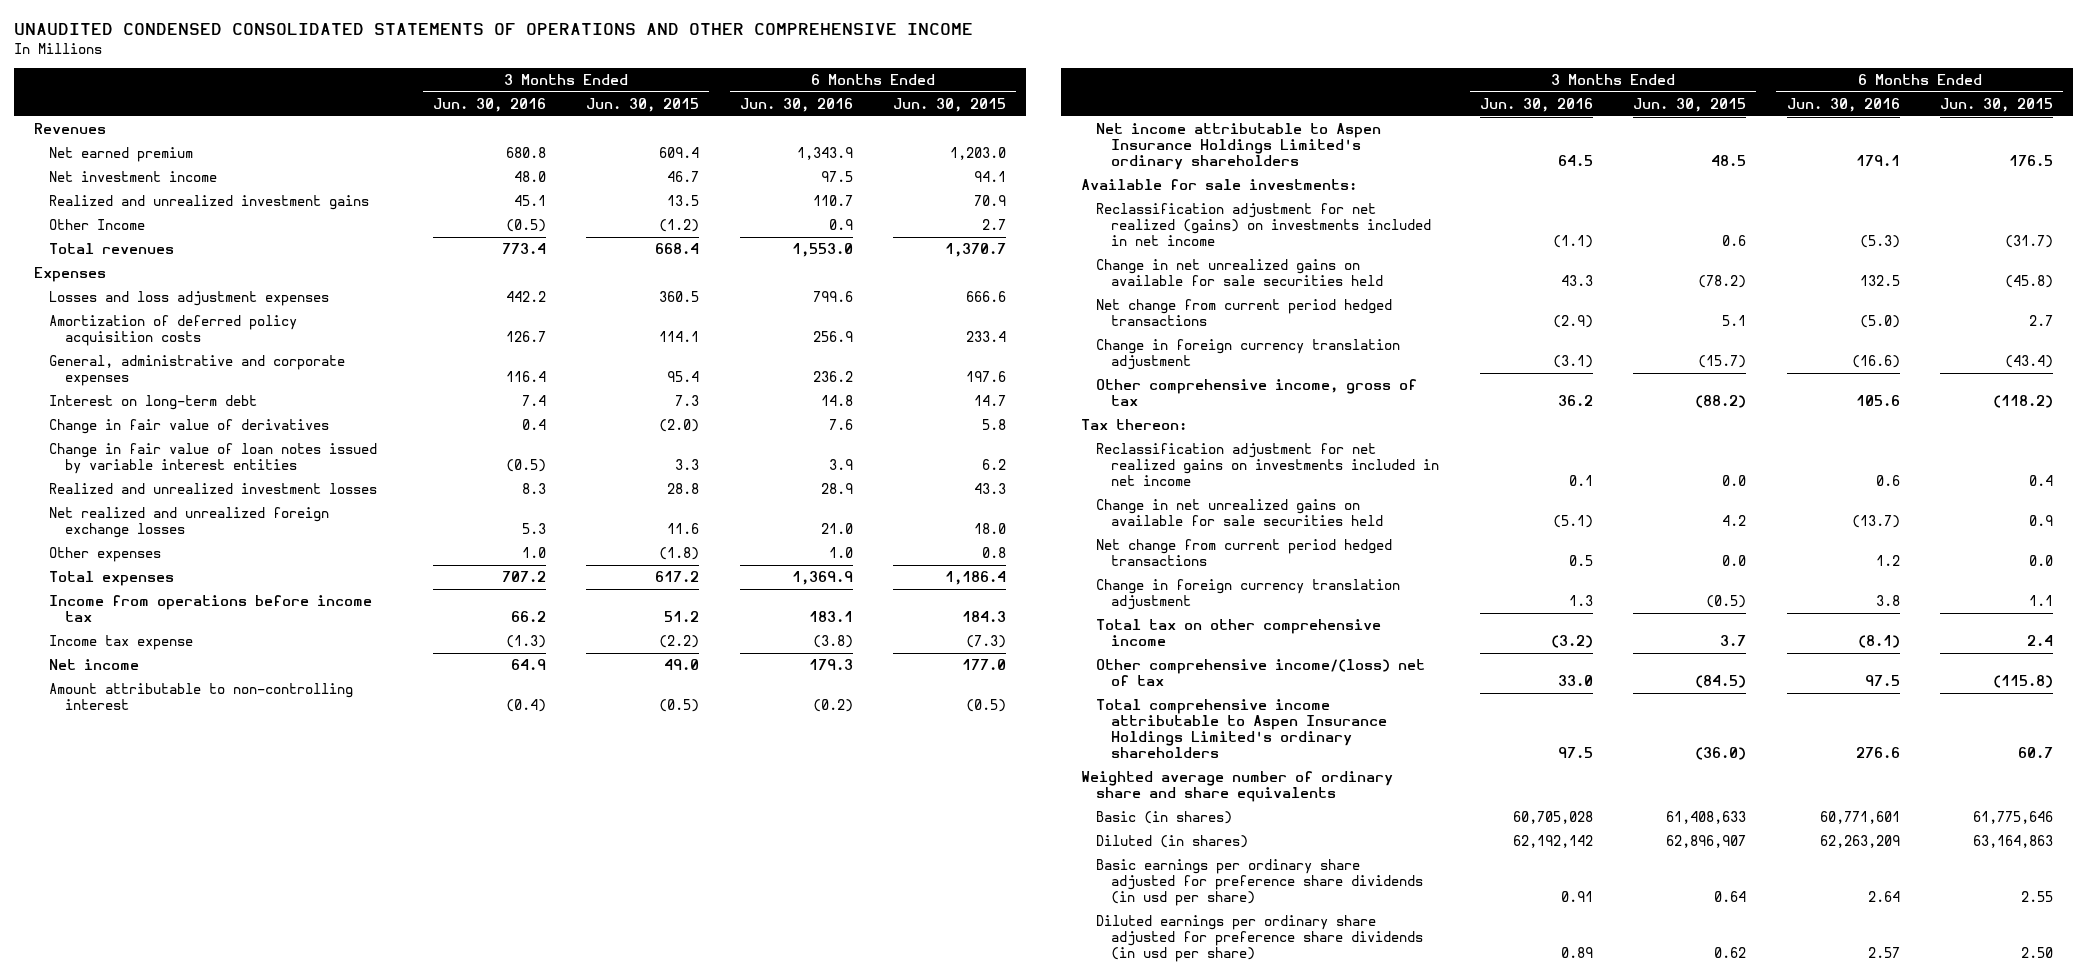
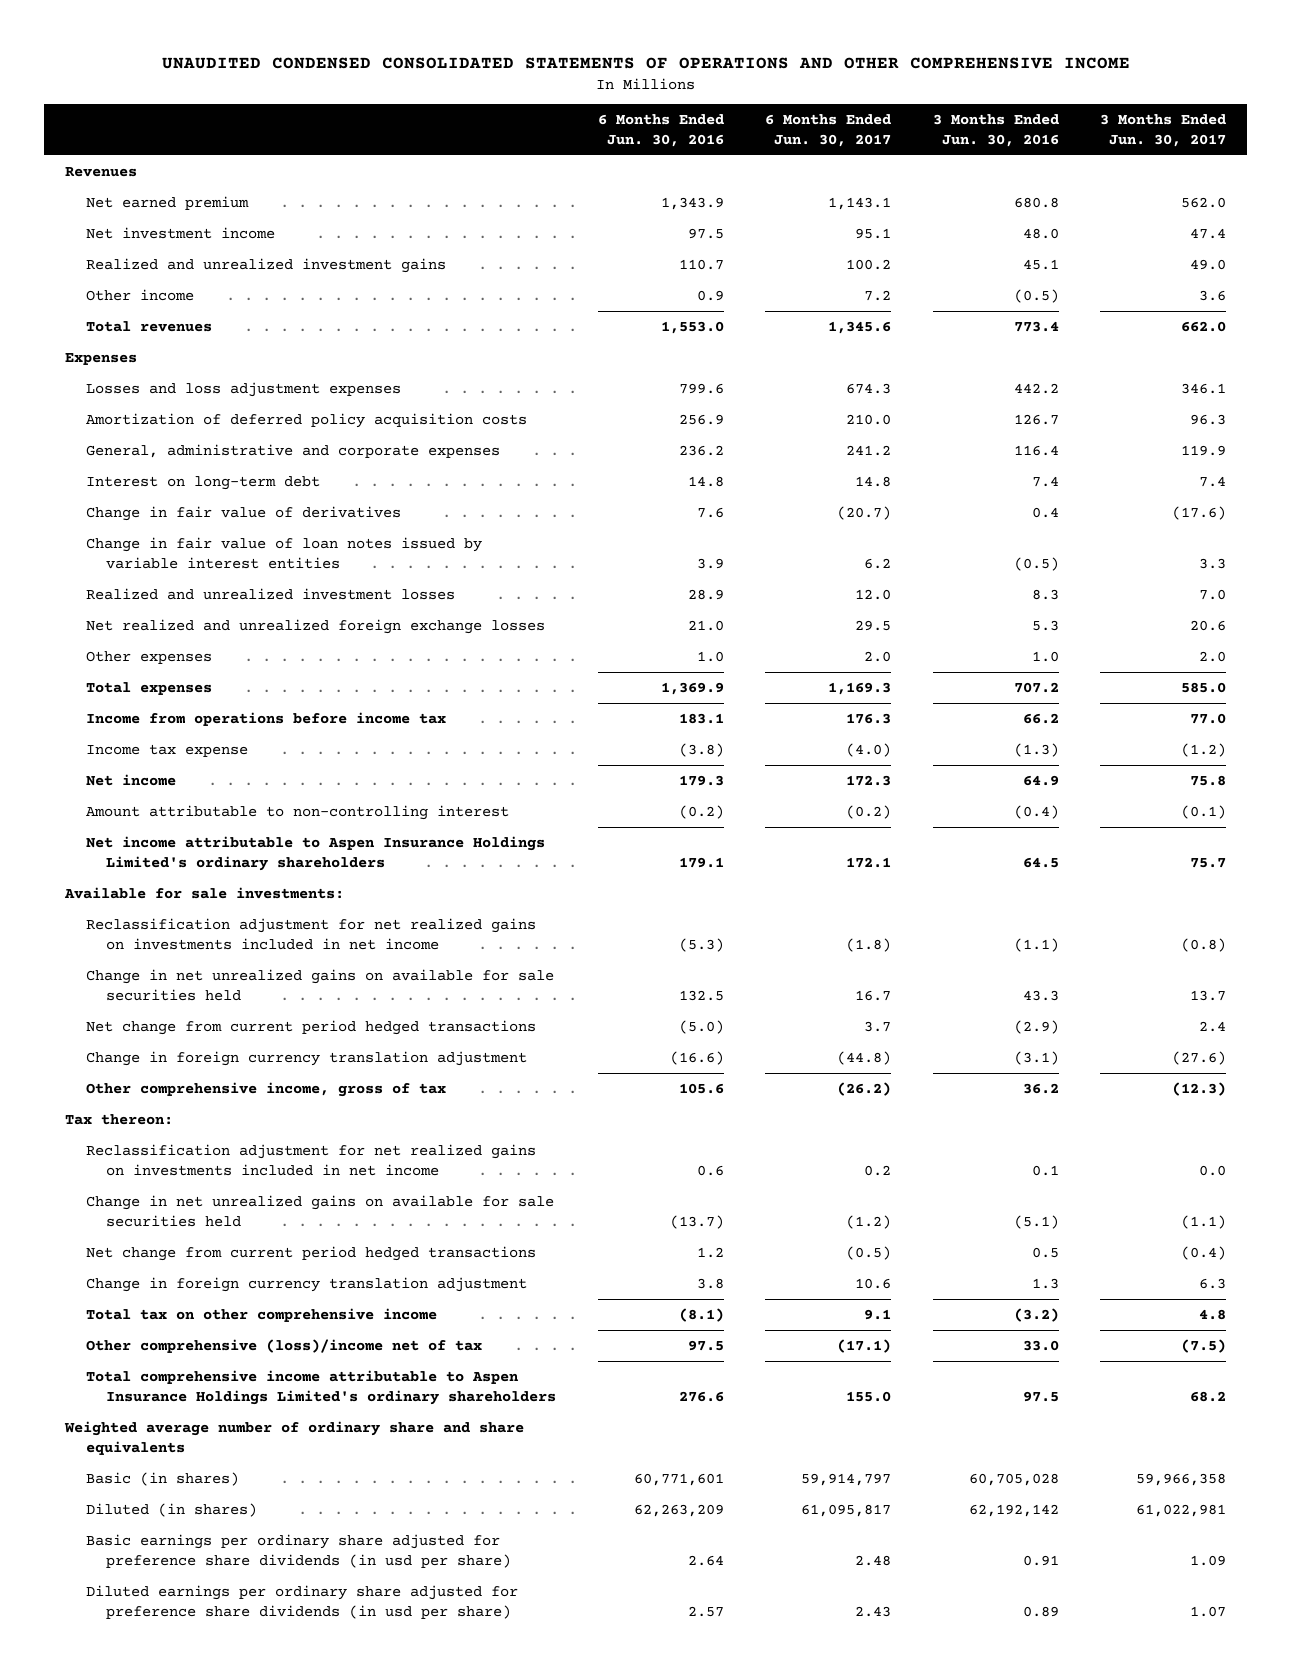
[586,98,700,113] Jun. 30, 2015 -> none
[893,98,1007,113] Jun. 30, 2015 -> none
none -> [765,114,892,147] 6 Months Ended Jun. 30, 2017
none -> [1100,114,1227,147] 3 Months Ended Jun. 30, 2017
[49,219,146,231] Other Income -> [85,289,194,302] Other income
[1096,203,1432,247] Reclassification adjustment for net realized (gains) on investments included in net income -> [85,918,536,950] Reclassification adjustment for net realized gains on investments included in net income
[1096,659,1426,687] Other comprehensive income/(loss) net of tax -> [85,1339,482,1354] Other comprehensive (loss)/income net of tax

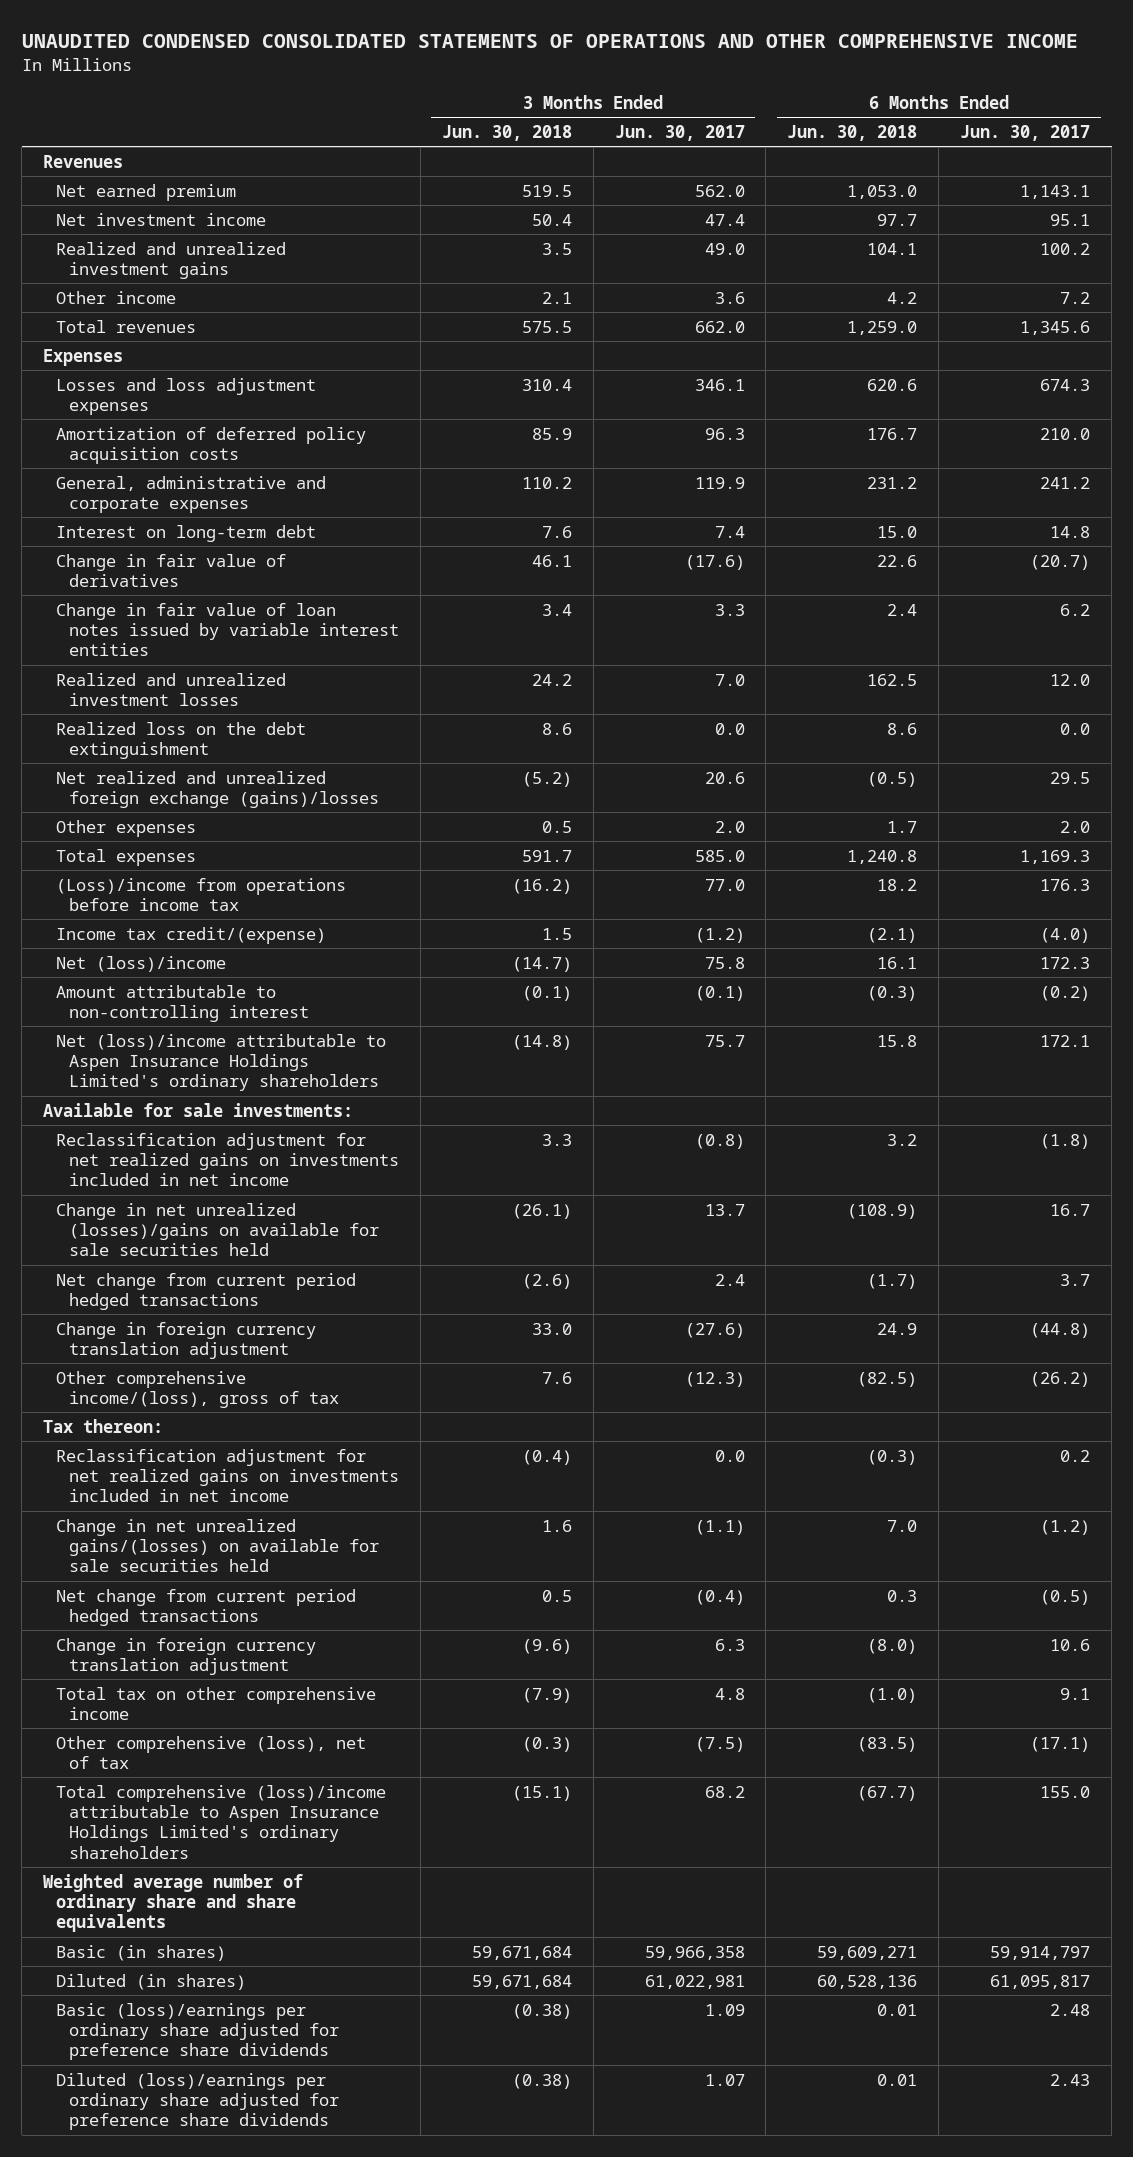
[597,114,724,147] 6 Months Ended Jun. 30, 2016 -> none
[932,114,1059,147] 3 Months Ended Jun. 30, 2016 -> none
none -> [441,124,572,141] Jun. 30, 2018
none -> [787,124,918,141] Jun. 30, 2018
none -> [55,721,306,760] Realized loss on the debt extinguishment
[85,619,545,635] Net realized and unrealized foreign exchange losses -> [55,770,379,809] Net realized and unrealized foreign exchange (gains)/losses
[85,712,446,727] Income from operations before income tax -> [55,877,346,912] (Loss)/income from operations before income tax
[85,744,248,758] Income tax expense -> [55,926,326,944] Income tax credit/(expense)
[85,774,176,787] Net income -> [55,955,226,972] Net (loss)/income
[85,836,545,871] Net income attributable to Aspen Insurance Holdings Limited's ordinary shareholders -> [55,1033,386,1092] Net (loss)/income attributable to Aspen Insurance Holdings Limited's ordinary shareholders
[85,969,554,1001] Change in net unrealized gains on available for sale securities held -> [55,1202,379,1257] Change in net unrealized (losses)/gains on available for sale securities held
[85,1082,446,1098] Other comprehensive income, gross of tax -> [55,1370,339,1409] Other comprehensive income/(loss), gross of tax
[85,1195,554,1227] Change in net unrealized gains on available for sale securities held -> [55,1518,379,1573] Change in net unrealized gains/(losses) on available for sale securities held
[85,1339,482,1354] Other comprehensive (loss)/income net of tax -> [55,1735,366,1770] Other comprehensive (loss), net of tax
[85,1370,557,1405] Total comprehensive income attributable to Aspen Insurance Holdings Limited's ordinary shareholders -> [55,1784,386,1859] Total comprehensive (loss)/income attributable to Aspen Insurance Holdings Limited's ordinary shareholders
[85,1534,512,1568] Basic earnings per ordinary share adjusted for preference share dividends (in usd per share) -> [55,2002,339,2061] Basic (loss)/earnings per ordinary share adjusted for preference share dividends
[85,1585,518,1619] Diluted earnings per ordinary share adjusted for preference share dividends (in usd per share) -> [55,2072,339,2131] Diluted (loss)/earnings per ordinary share adjusted for preference share dividends

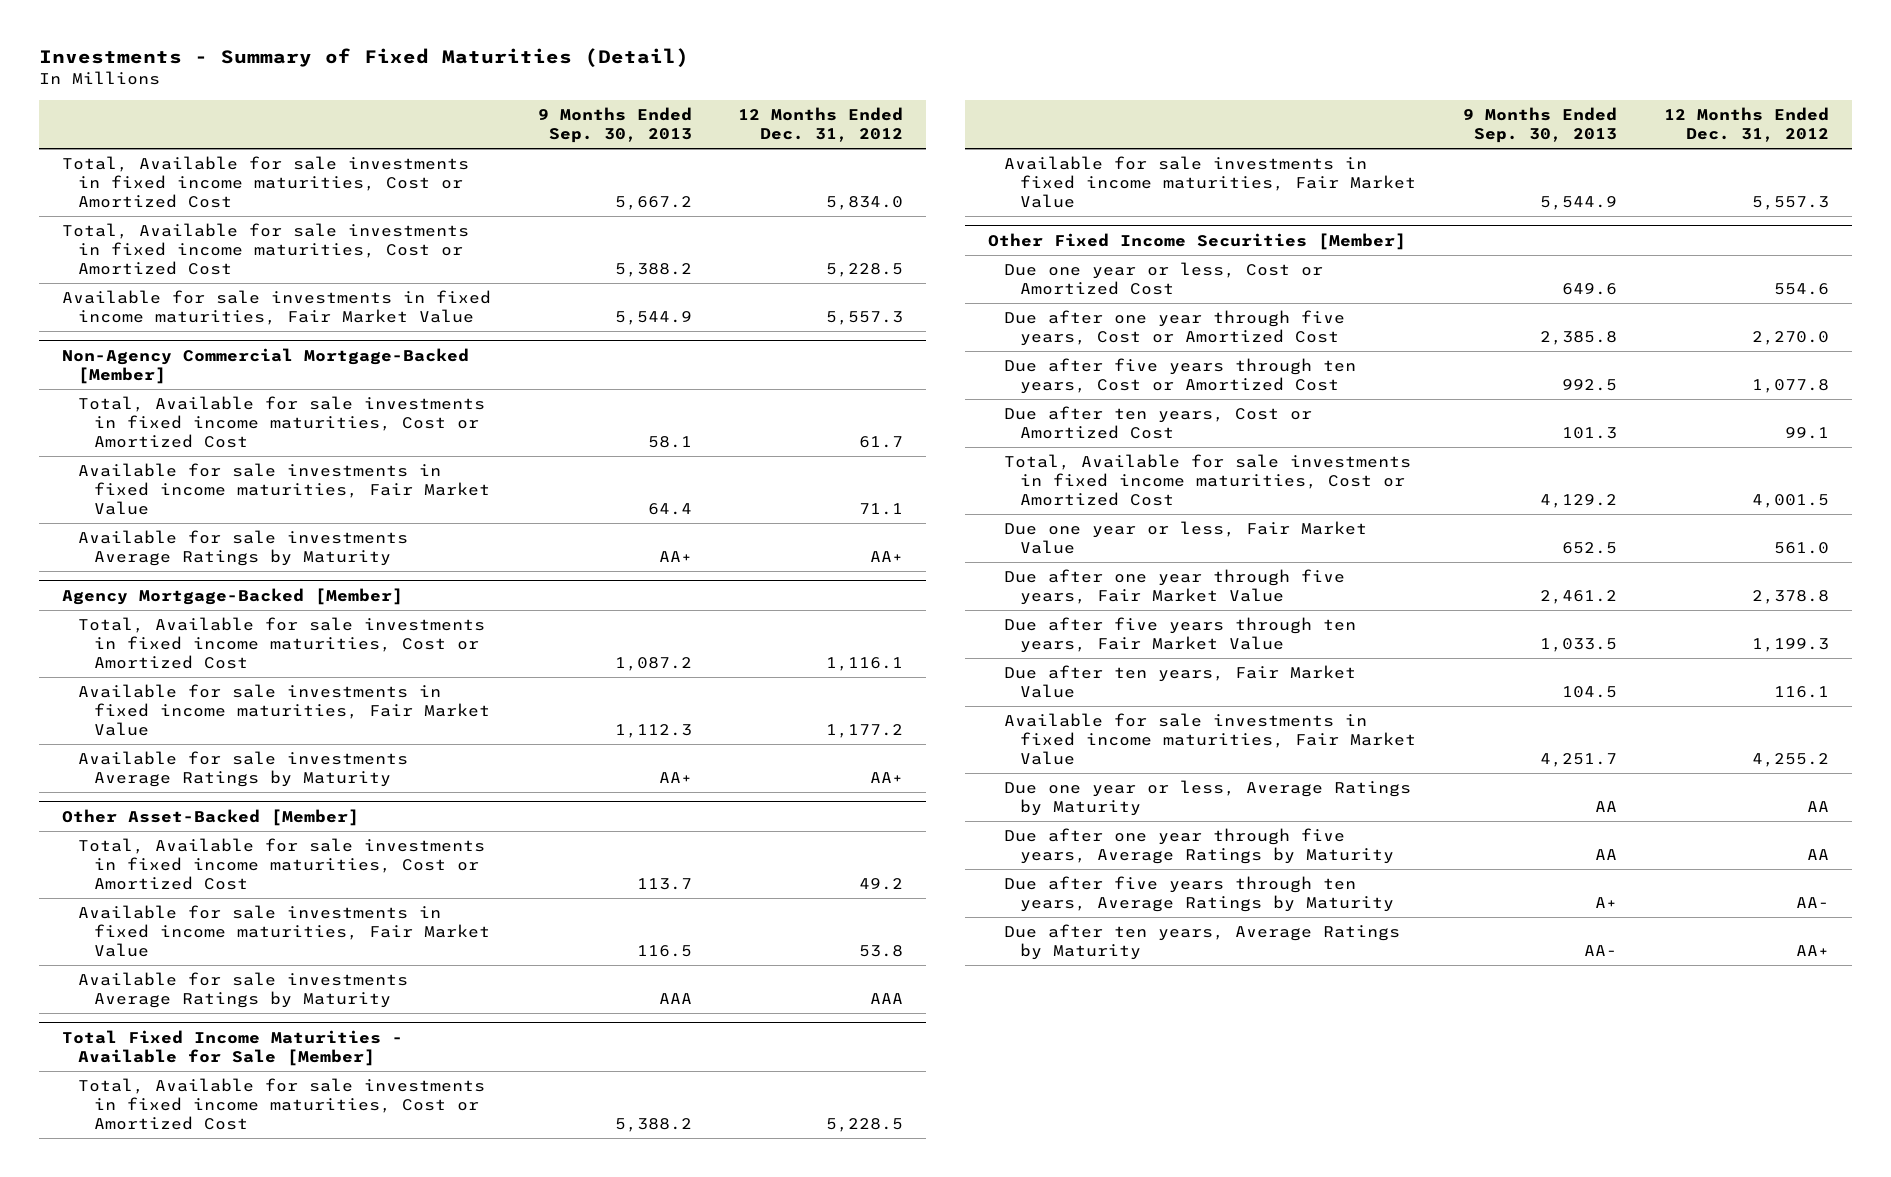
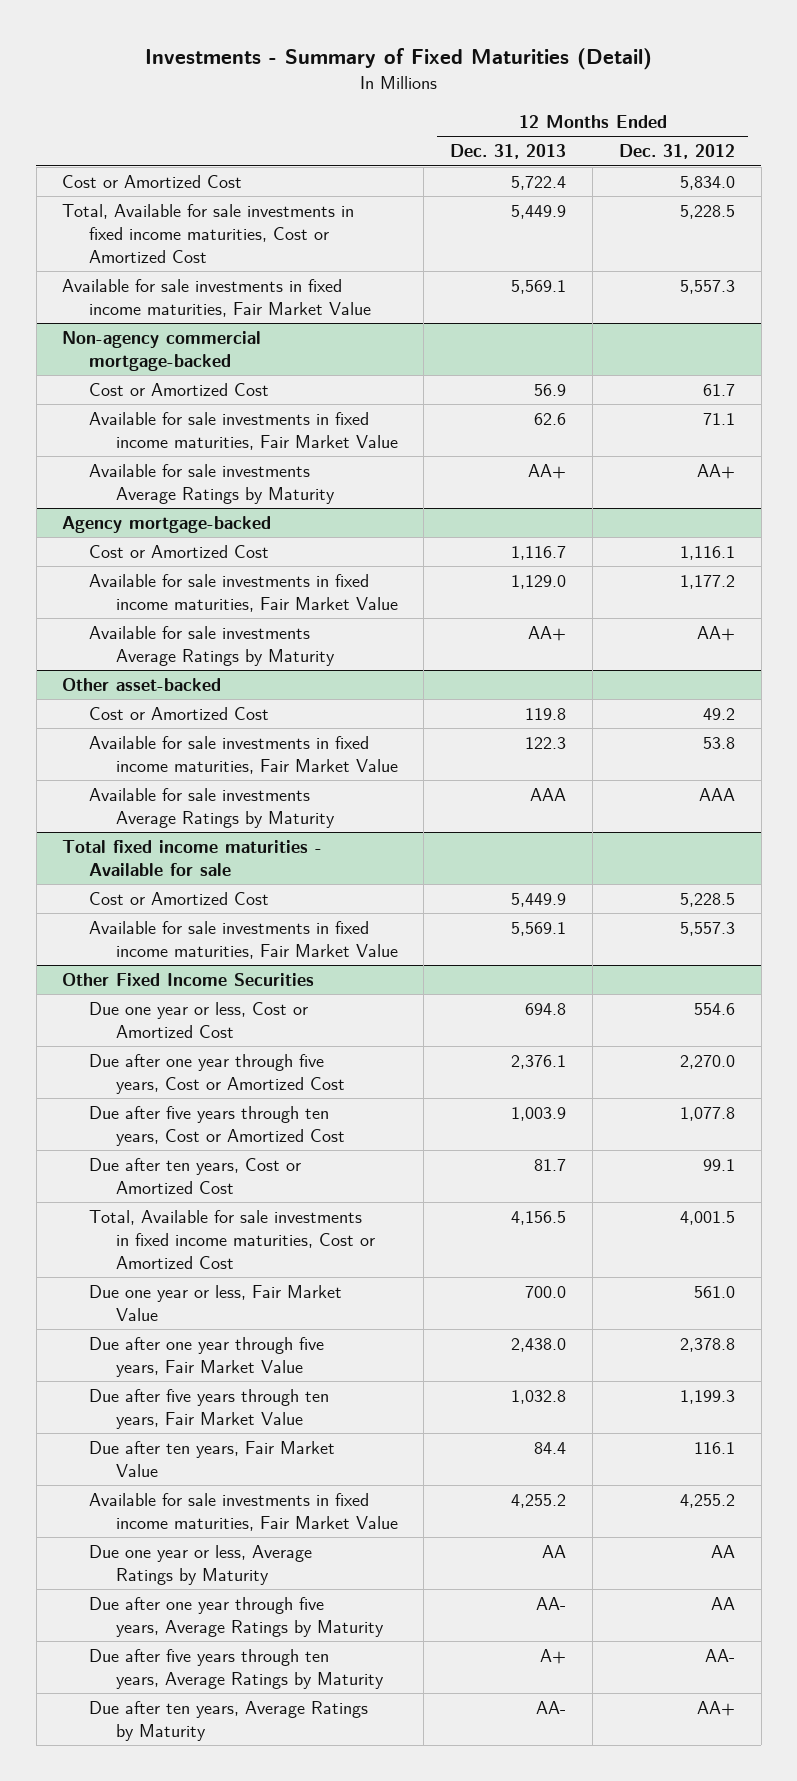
[537,106,692,143] 9 Months Ended Sep. 30, 2013 -> none
none -> [450,144,567,160] Dec. 31, 2013
[62,156,470,209] Total, Available for sale investments in fixed income maturities, Cost or Amortized Cost -> [62,175,243,189] Cost or Amortized Cost
[62,347,470,384] Non-Agency Commercial Mortgage-Backed [Member] -> [62,331,262,371] Non-agency commercial mortgage-backed
[78,396,486,449] Total, Available for sale investments in fixed income maturities, Cost or Amortized Cost -> [89,383,270,397] Cost or Amortized Cost
[62,587,404,605] Agency Mortgage-Backed [Member] -> [62,516,272,534] Agency mortgage-backed
[78,617,486,670] Total, Available for sale investments in fixed income maturities, Cost or Amortized Cost -> [89,545,270,559] Cost or Amortized Cost
[62,808,360,826] Other Asset-Backed [Member] -> [62,678,222,692] Other asset-backed
[78,838,486,891] Total, Available for sale investments in fixed income maturities, Cost or Amortized Cost -> [89,707,270,721] Cost or Amortized Cost
[62,1029,404,1066] Total Fixed Income Maturities - Available for Sale [Member] -> [62,840,323,876] Total fixed income maturities - Available for sale
[78,1078,486,1131] Total, Available for sale investments in fixed income maturities, Cost or Amortized Cost -> [89,892,270,906] Cost or Amortized Cost
[987,232,1406,250] Other Fixed Income Securities [Member] -> [62,973,315,987] Other Fixed Income Securities

